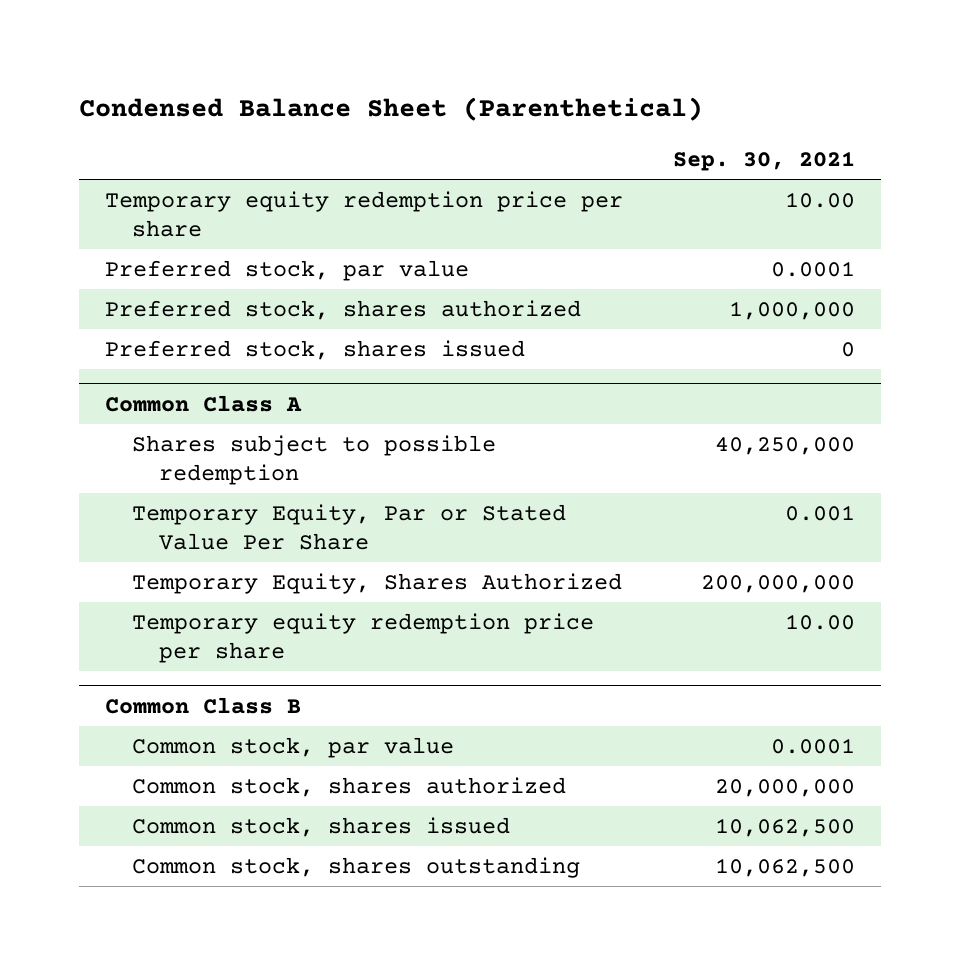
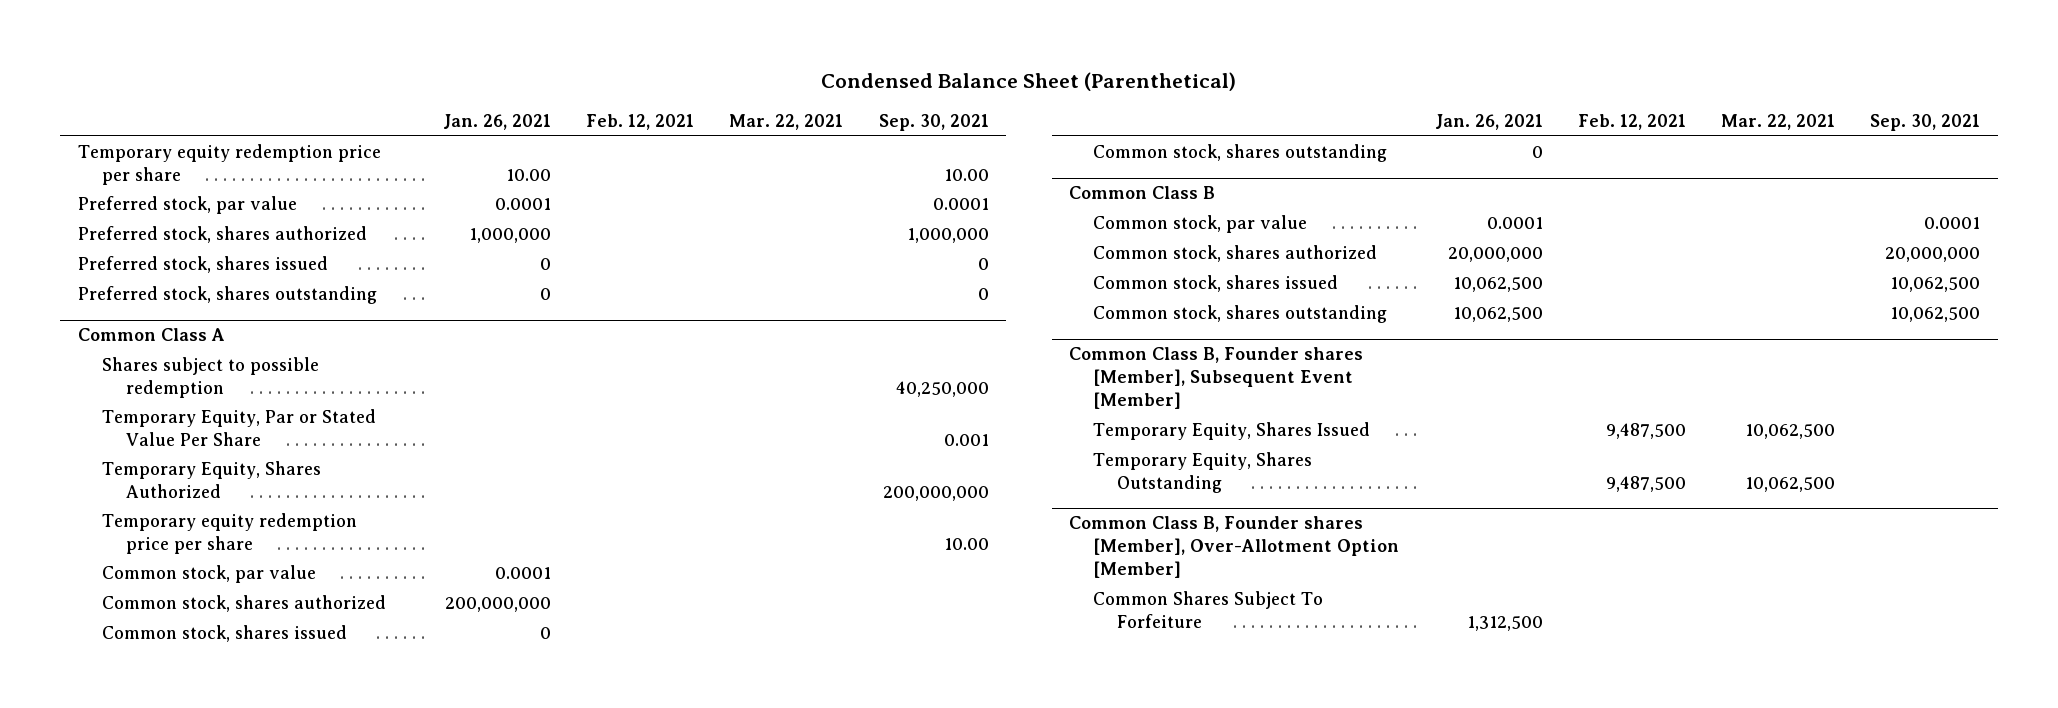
none -> [442,114,551,131] Jan. 26, 2021
none -> [586,114,695,131] Feb. 12, 2021
none -> [729,114,844,131] Mar. 22, 2021
none -> [77,286,377,305] Preferred stock, shares outstanding
none -> [101,565,316,584] Common stock, par value
none -> [101,595,386,613] Common stock, shares authorized
none -> [101,625,347,643] Common stock, shares issued
none -> [1093,144,1388,163] Common stock, shares outstanding
none -> [1069,347,1364,410] Common Class B, Founder shares [Member], Subsequent Event [Member]
none -> [1093,422,1371,441] Temporary Equity, Shares Issued
none -> [1093,452,1313,493] Temporary Equity, Shares Outstanding
none -> [1069,516,1400,579] Common Class B, Founder shares [Member], Over-Allotment Option [Member]
none -> [1093,591,1324,628] Common Shares Subject To Forfeiture

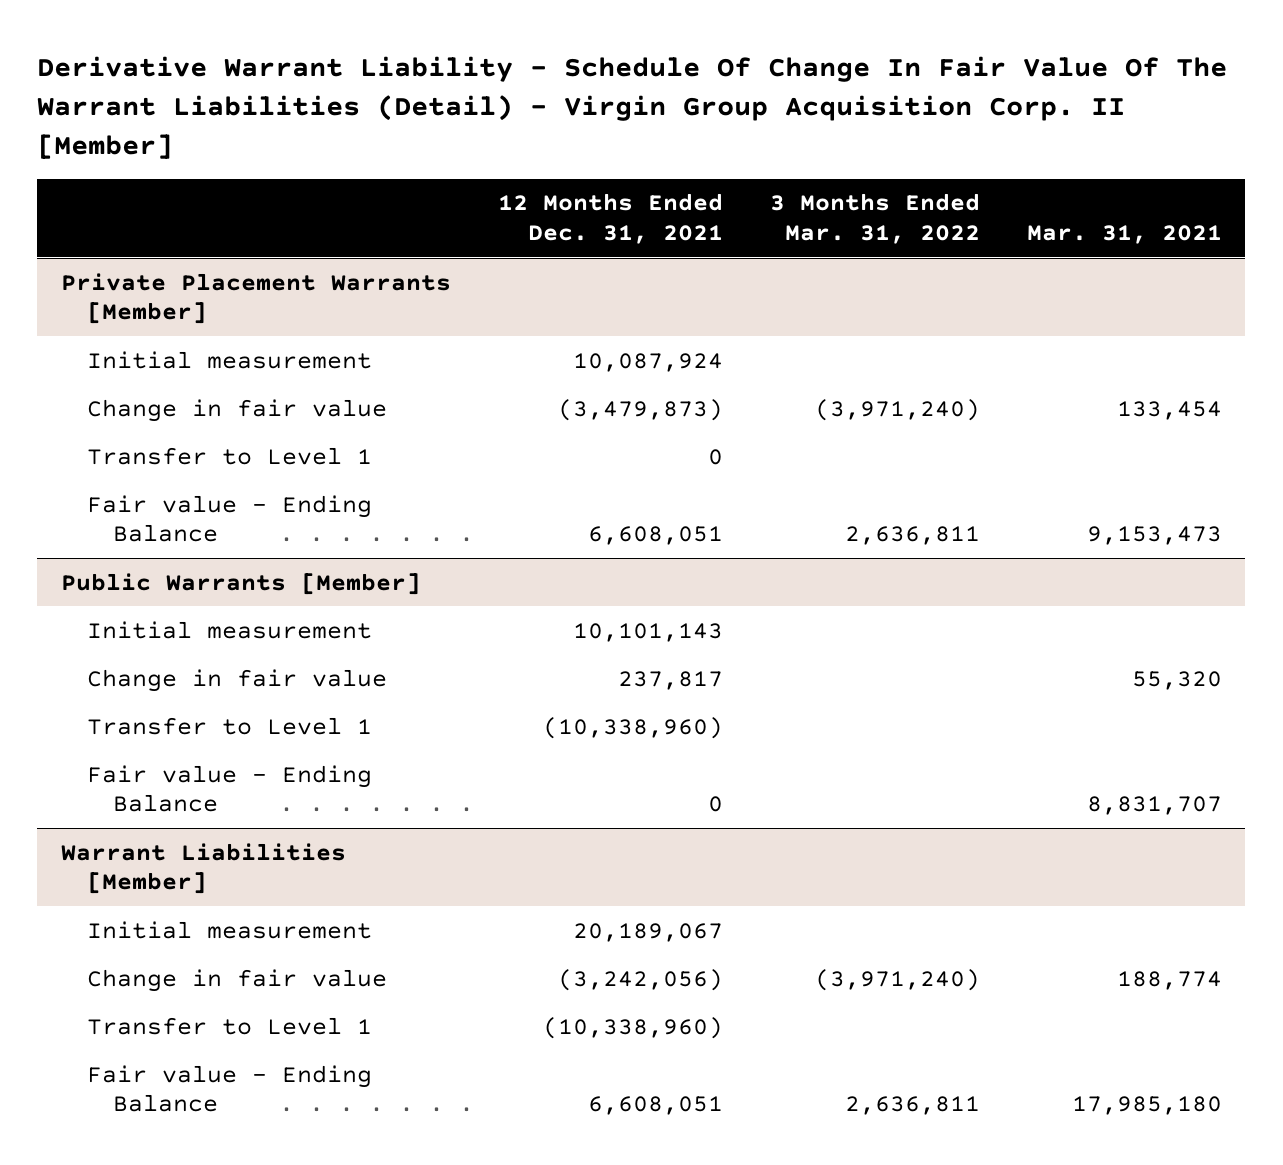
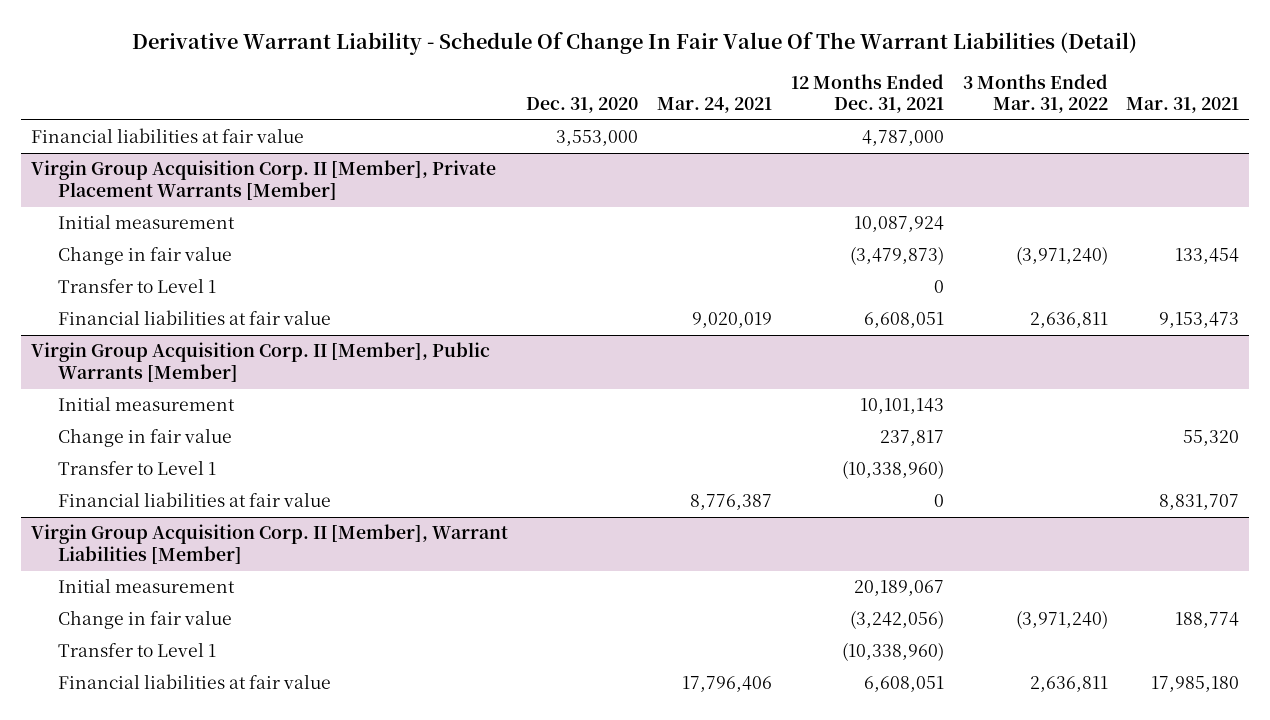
[37,56,1228,159] Derivative Warrant Liability - Schedule Of Change In Fair Value Of The Warrant Liabilities (Detail) - Virgin Group Acquisition Corp. II [Member] -> [131,31,1137,55] Derivative Warrant Liability - Schedule Of Change In Fair Value Of The Warrant Liabilities (Detail)
none -> [526,97,639,114] Dec. 31, 2020
none -> [657,97,773,114] Mar. 24, 2021
[60,272,451,325] Private Placement Warrants [Member] -> none
none -> [30,128,304,144] Financial liabilities at fair value
none -> [30,160,496,201] Virgin Group Acquisition Corp. II [Member], Private Placement Warrants [Member]
[60,572,421,595] Public Warrants [Member] -> none
[86,494,372,543] Fair value - Ending Balance -> [57,310,331,326] Financial liabilities at fair value
none -> [30,342,490,383] Virgin Group Acquisition Corp. II [Member], Public Warrants [Member]
[60,842,346,895] Warrant Liabilities [Member] -> none
[86,764,372,813] Fair value - Ending Balance -> [57,492,331,508] Financial liabilities at fair value
none -> [30,524,508,565] Virgin Group Acquisition Corp. II [Member], Warrant Liabilities [Member]
[86,1064,372,1113] Fair value - Ending Balance -> [57,674,331,690] Financial liabilities at fair value

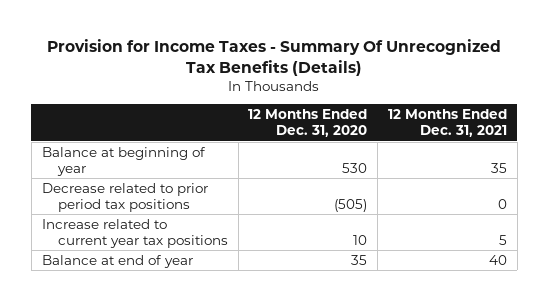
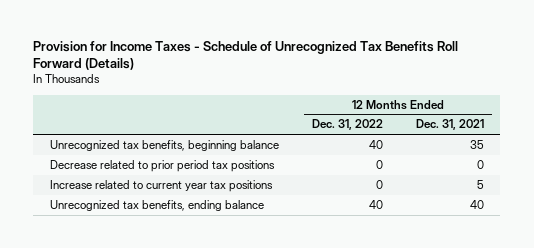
[47,39,502,76] Provision for Income Taxes - Summary Of Unrecognized Tax Benefits (Details) -> [33,40,459,71] Provision for Income Taxes - Schedule of Unrecognized Tax Benefits Roll Forward (Details)
[248,108,368,138] 12 Months Ended Dec. 31, 2020 -> none
none -> [311,119,383,131] Dec. 31, 2022
[41,146,206,177] Balance at beginning of year -> [49,139,279,151] Unrecognized tax benefits, beginning balance
[41,254,193,268] Balance at end of year -> [49,199,264,211] Unrecognized tax benefits, ending balance

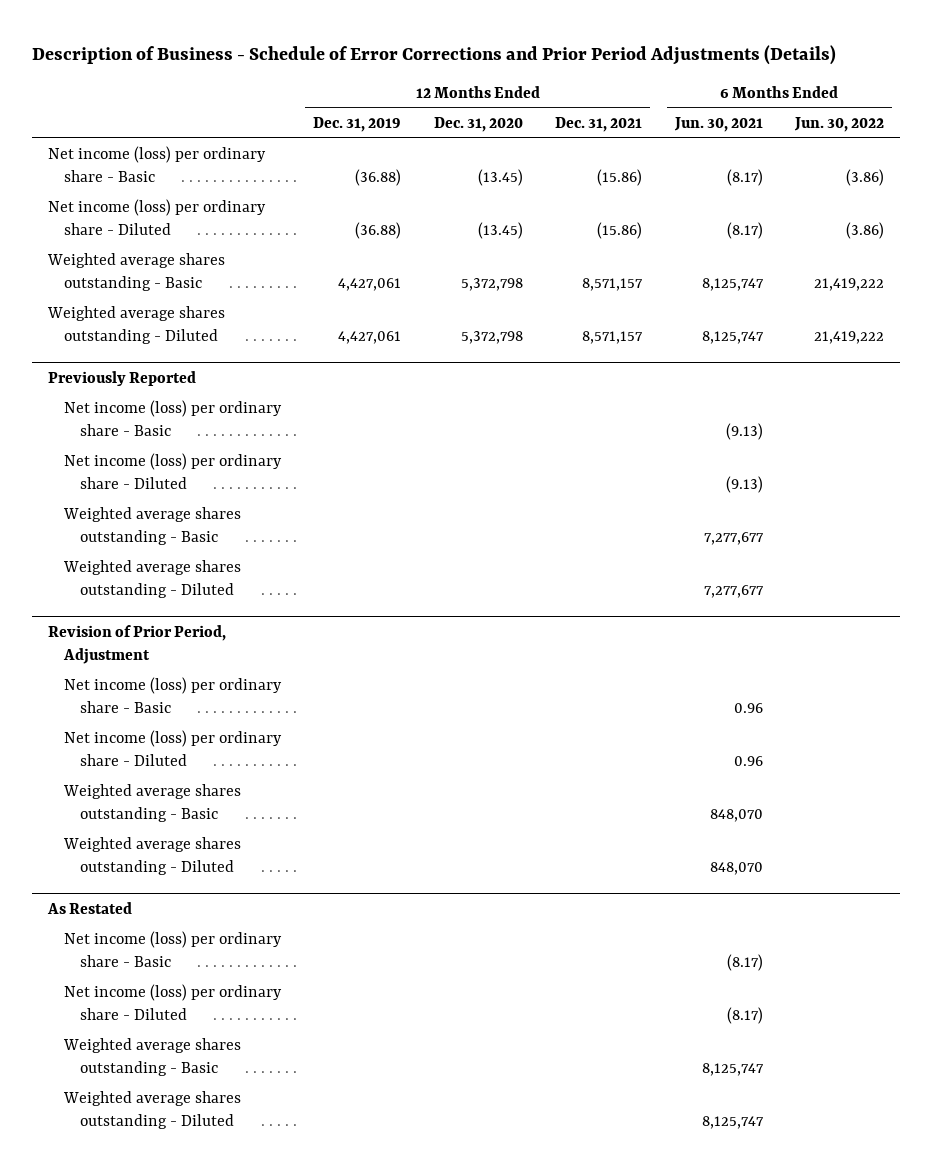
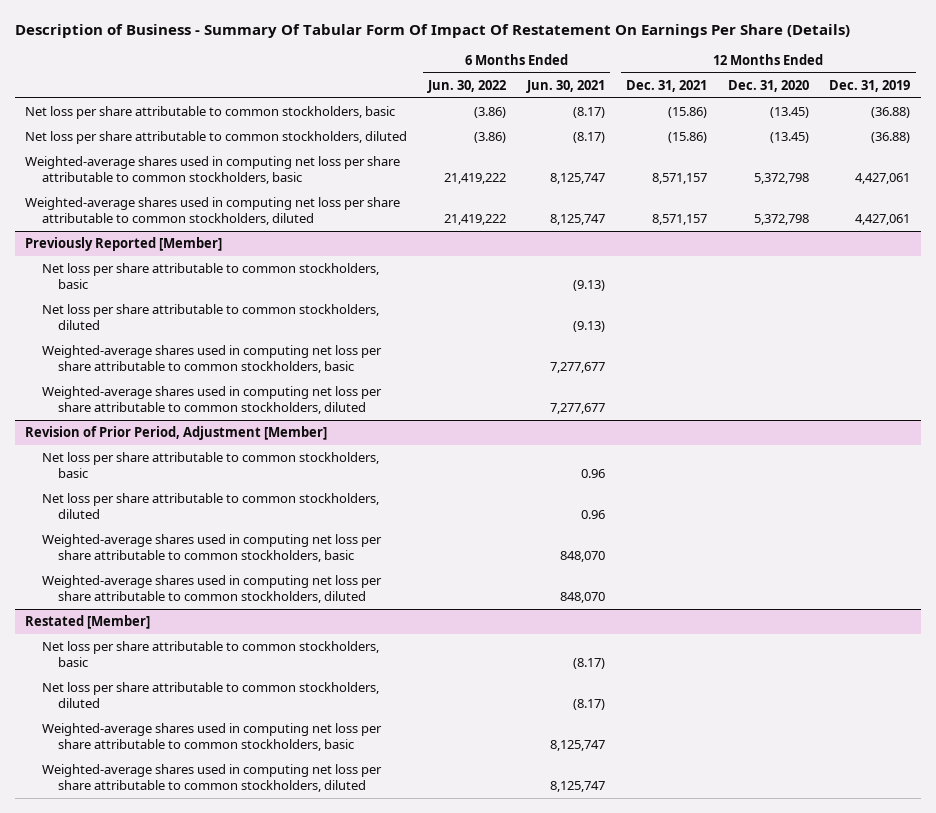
[31,44,836,65] Description of Business - Schedule of Error Corrections and Prior Period Adjustments (Details) -> [14,23,850,38] Description of Business - Summary Of Tabular Form Of Impact Of Restatement On Earnings Per Share (Details)
[46,901,132,914] As Restated -> none
[47,146,266,183] Net income (loss) per ordinary share - Basic -> [25,106,396,120] Net loss per share attributable to common stockholders, basic
[47,199,266,236] Net income (loss) per ordinary share - Diluted -> [25,131,408,145] Net loss per share attributable to common stockholders, diluted
[46,253,225,292] Weighted average shares outstanding - Basic -> [25,156,401,184] Weighted-average shares used in computing net loss per share attributable to common stockholders, basic
[46,306,225,345] Weighted average shares outstanding - Diluted -> [25,197,401,225] Weighted-average shares used in computing net loss per share attributable to common stockholders, diluted
[47,370,196,386] Previously Reported -> [25,237,223,252] Previously Reported [Member]
[63,400,282,437] Net income (loss) per ordinary share - Basic -> [41,263,379,289] Net loss per share attributable to common stockholders, basic
[63,453,282,490] Net income (loss) per ordinary share - Diluted -> [41,304,379,330] Net loss per share attributable to common stockholders, diluted
[62,507,241,546] Weighted average shares outstanding - Basic -> [41,345,382,373] Weighted-average shares used in computing net loss per share attributable to common stockholders, basic
[62,560,241,599] Weighted average shares outstanding - Diluted -> [41,386,382,414] Weighted-average shares used in computing net loss per share attributable to common stockholders, diluted
[47,624,226,664] Revision of Prior Period, Adjustment -> [25,426,328,441] Revision of Prior Period, Adjustment [Member]
[63,677,282,714] Net income (loss) per ordinary share - Basic -> [41,452,379,478] Net loss per share attributable to common stockholders, basic
[63,730,282,767] Net income (loss) per ordinary share - Diluted -> [41,493,379,519] Net loss per share attributable to common stockholders, diluted
[62,784,241,823] Weighted average shares outstanding - Basic -> [41,534,382,562] Weighted-average shares used in computing net loss per share attributable to common stockholders, basic
[62,837,241,876] Weighted average shares outstanding - Diluted -> [41,575,382,603] Weighted-average shares used in computing net loss per share attributable to common stockholders, diluted
none -> [25,615,151,630] Restated [Member]
[63,931,282,968] Net income (loss) per ordinary share - Basic -> [41,641,379,667] Net loss per share attributable to common stockholders, basic
[63,984,282,1021] Net income (loss) per ordinary share - Diluted -> [41,682,379,708] Net loss per share attributable to common stockholders, diluted
[62,1038,241,1077] Weighted average shares outstanding - Basic -> [41,723,382,751] Weighted-average shares used in computing net loss per share attributable to common stockholders, basic
[62,1091,241,1130] Weighted average shares outstanding - Diluted -> [41,764,382,792] Weighted-average shares used in computing net loss per share attributable to common stockholders, diluted

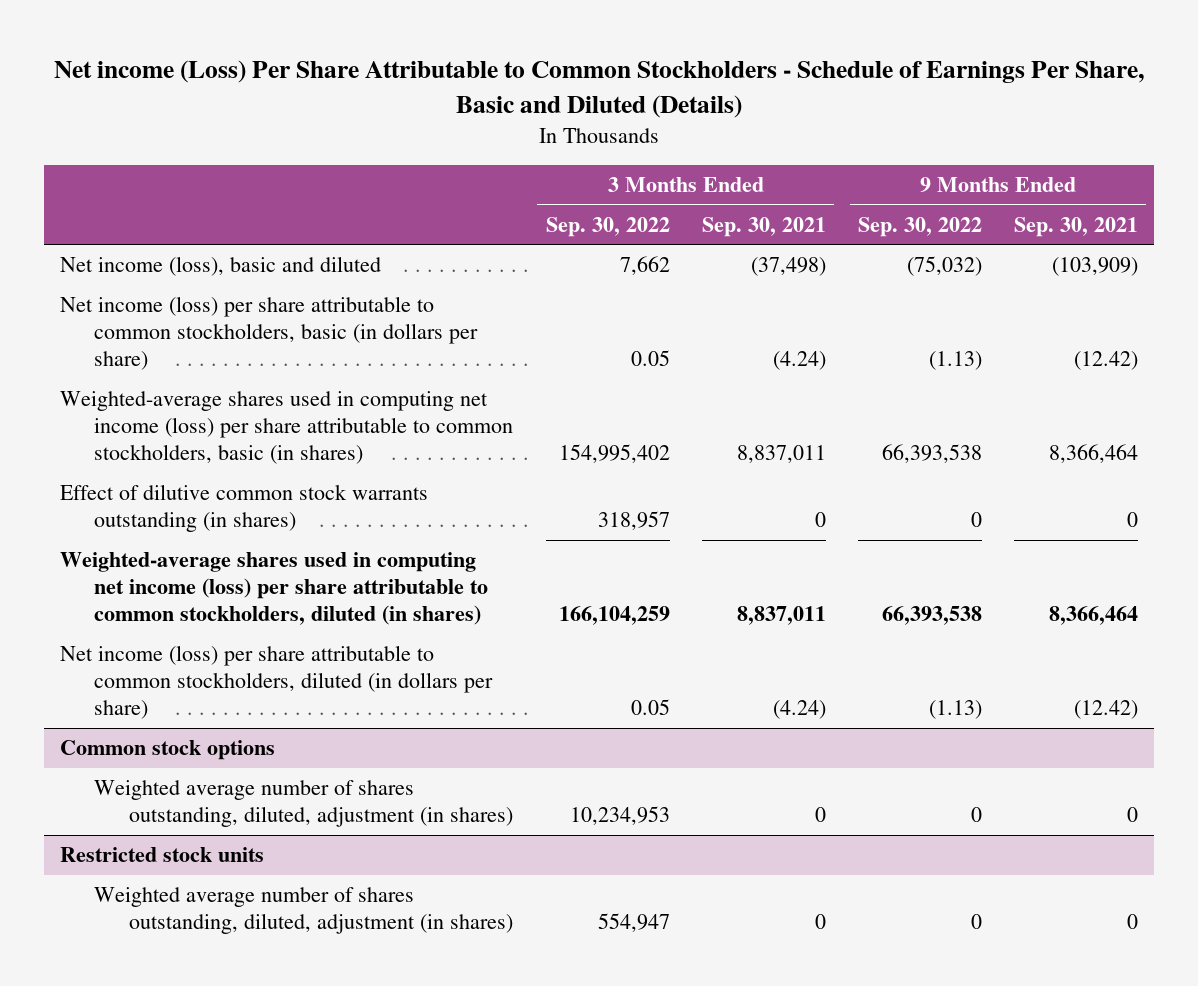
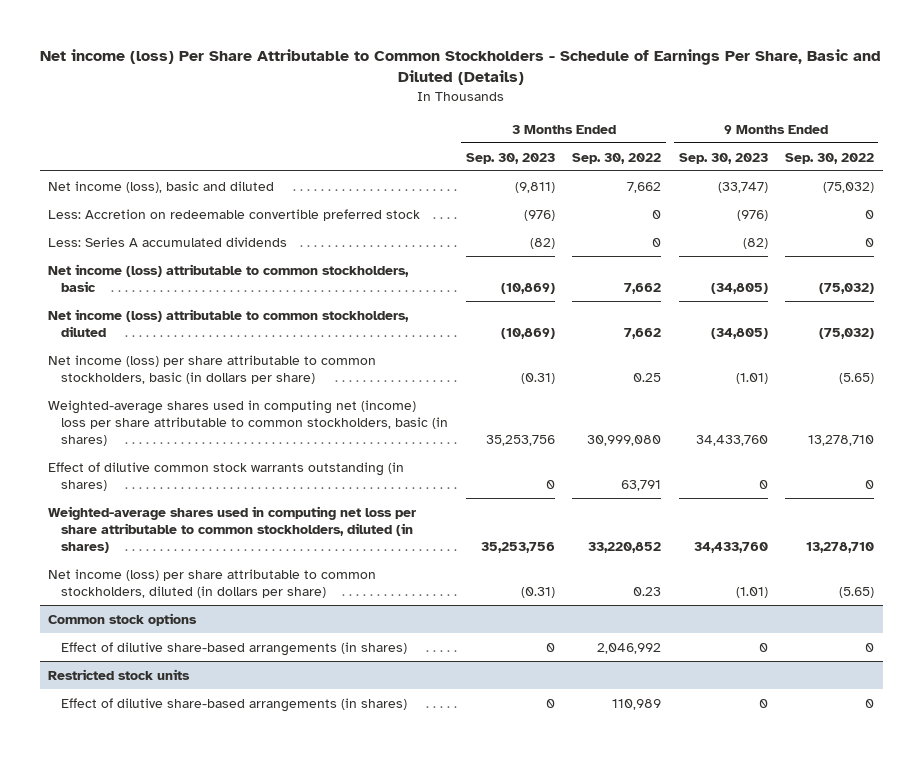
[54,60,1145,118] Net income (Loss) Per Share Attributable to Common Stockholders - Schedule of Earnings Per Share, Basic and Diluted (Details) -> [40,49,882,86] Net income (loss) Per Share Attributable to Common Stockholders - Schedule of Earnings Per Share, Basic and Diluted (Details)
[701,216,826,237] Sep. 30, 2021 -> none
[1014,216,1139,237] Sep. 30, 2021 -> none
none -> [465,152,555,164] Sep. 30, 2023
none -> [678,152,768,164] Sep. 30, 2023
none -> [48,208,421,221] Less: Accretion on redeemable convertible preferred stock
none -> [48,236,288,247] Less: Series A accumulated dividends
none -> [48,263,410,292] Net income (loss) attributable to common stockholders, basic
none -> [48,308,410,337] Net income (loss) attributable to common stockholders, diluted
[630,349,670,366] 0.05 -> [633,372,662,382] 0.25
[928,350,982,370] (1.13) -> [839,372,875,384] (5.65)
[59,391,514,464] Weighted-average shares used in computing net income (loss) per share attributable to common stockholders, basic (in shares) -> [48,399,449,446] Weighted-average shares used in computing net (income) loss per share attributable to common stockholders, basic (in shares)
[558,443,670,463] 154,995,402 -> [587,434,662,446] 30,999,080
[881,443,982,463] 66,393,538 -> [808,434,875,446] 13,278,710
[597,511,670,531] 318,957 -> [621,479,662,491] 63,791
[59,552,489,625] Weighted-average shares used in computing net income (loss) per share attributable to common stockholders, diluted (in shares) -> [48,505,417,553] Weighted-average shares used in computing net loss per share attributable to common stockholders, diluted (in shares)
[558,605,670,625] 166,104,259 -> [588,541,662,553] 33,220,852
[881,605,982,625] 66,393,538 -> [806,541,875,553] 13,278,710
[630,698,670,715] 0.05 -> [633,586,662,596] 0.23
[928,699,982,719] (1.13) -> [839,586,875,598] (5.65)
[94,780,513,828] Weighted average number of shares outstanding, diluted, adjustment (in shares) -> [61,641,408,656] Effect of dilutive share-based arrangements (in shares)
[569,806,670,826] 10,234,953 -> [597,642,662,654] 2,046,992
[94,887,513,935] Weighted average number of shares outstanding, diluted, adjustment (in shares) -> [61,697,408,712] Effect of dilutive share-based arrangements (in shares)
[597,913,670,933] 554,947 -> [612,698,662,710] 110,989

